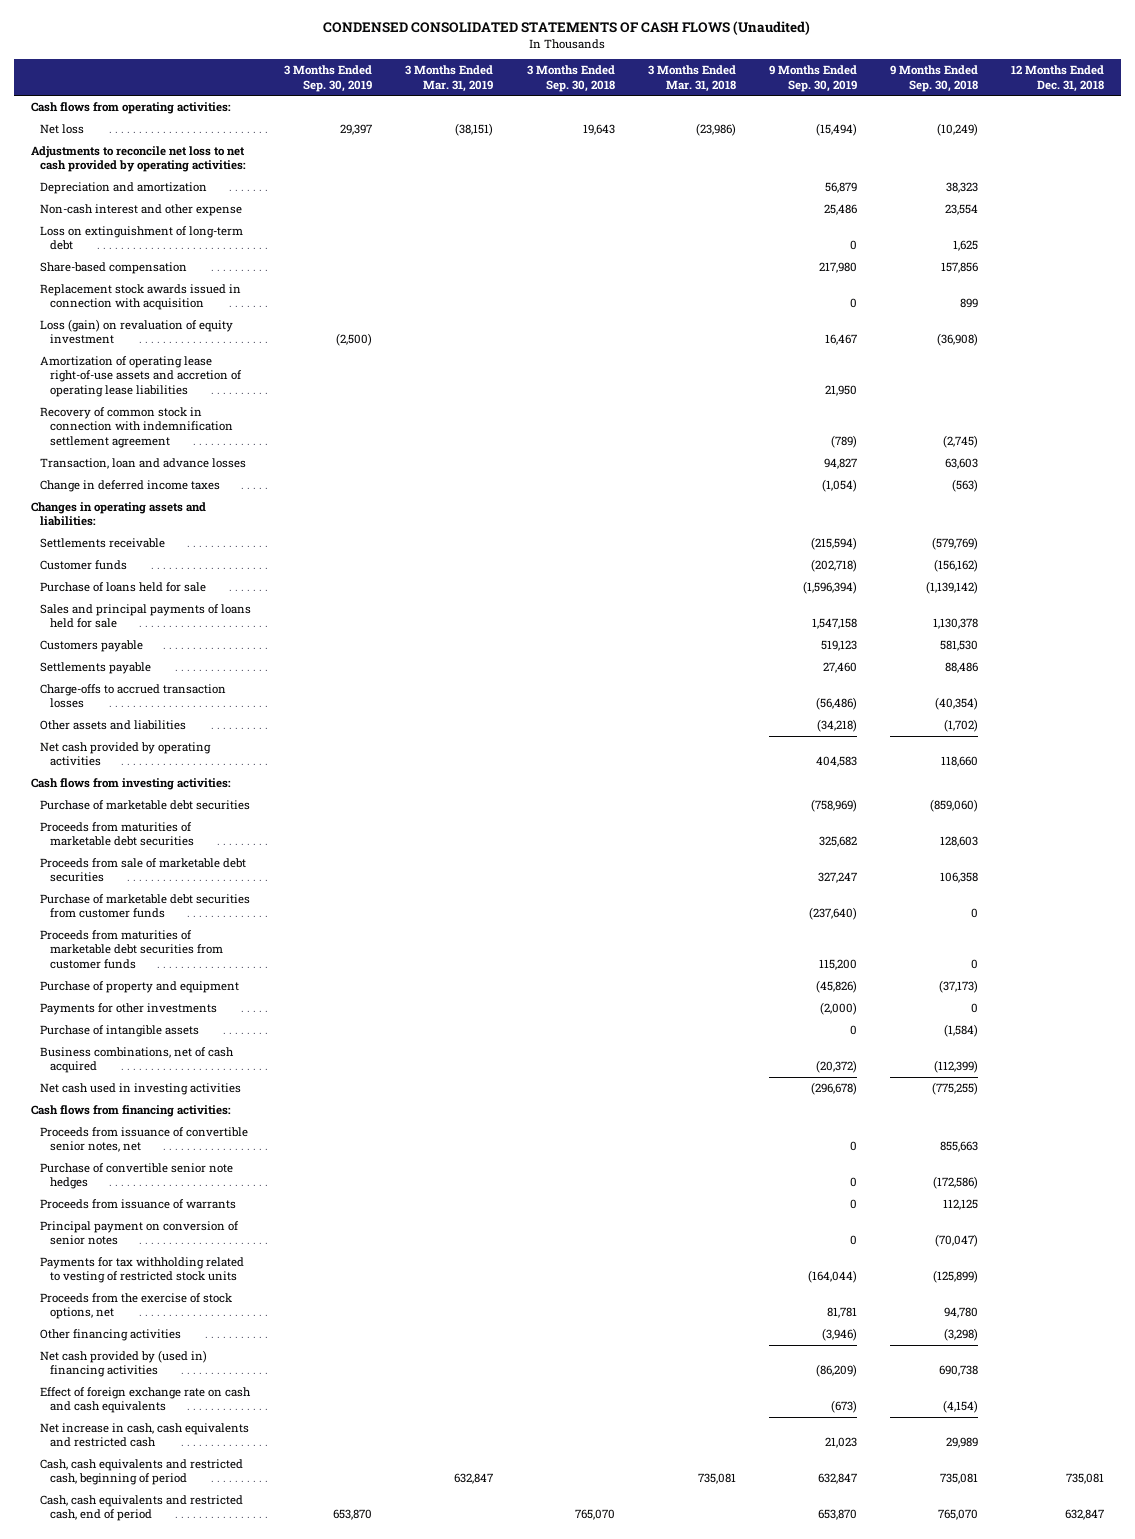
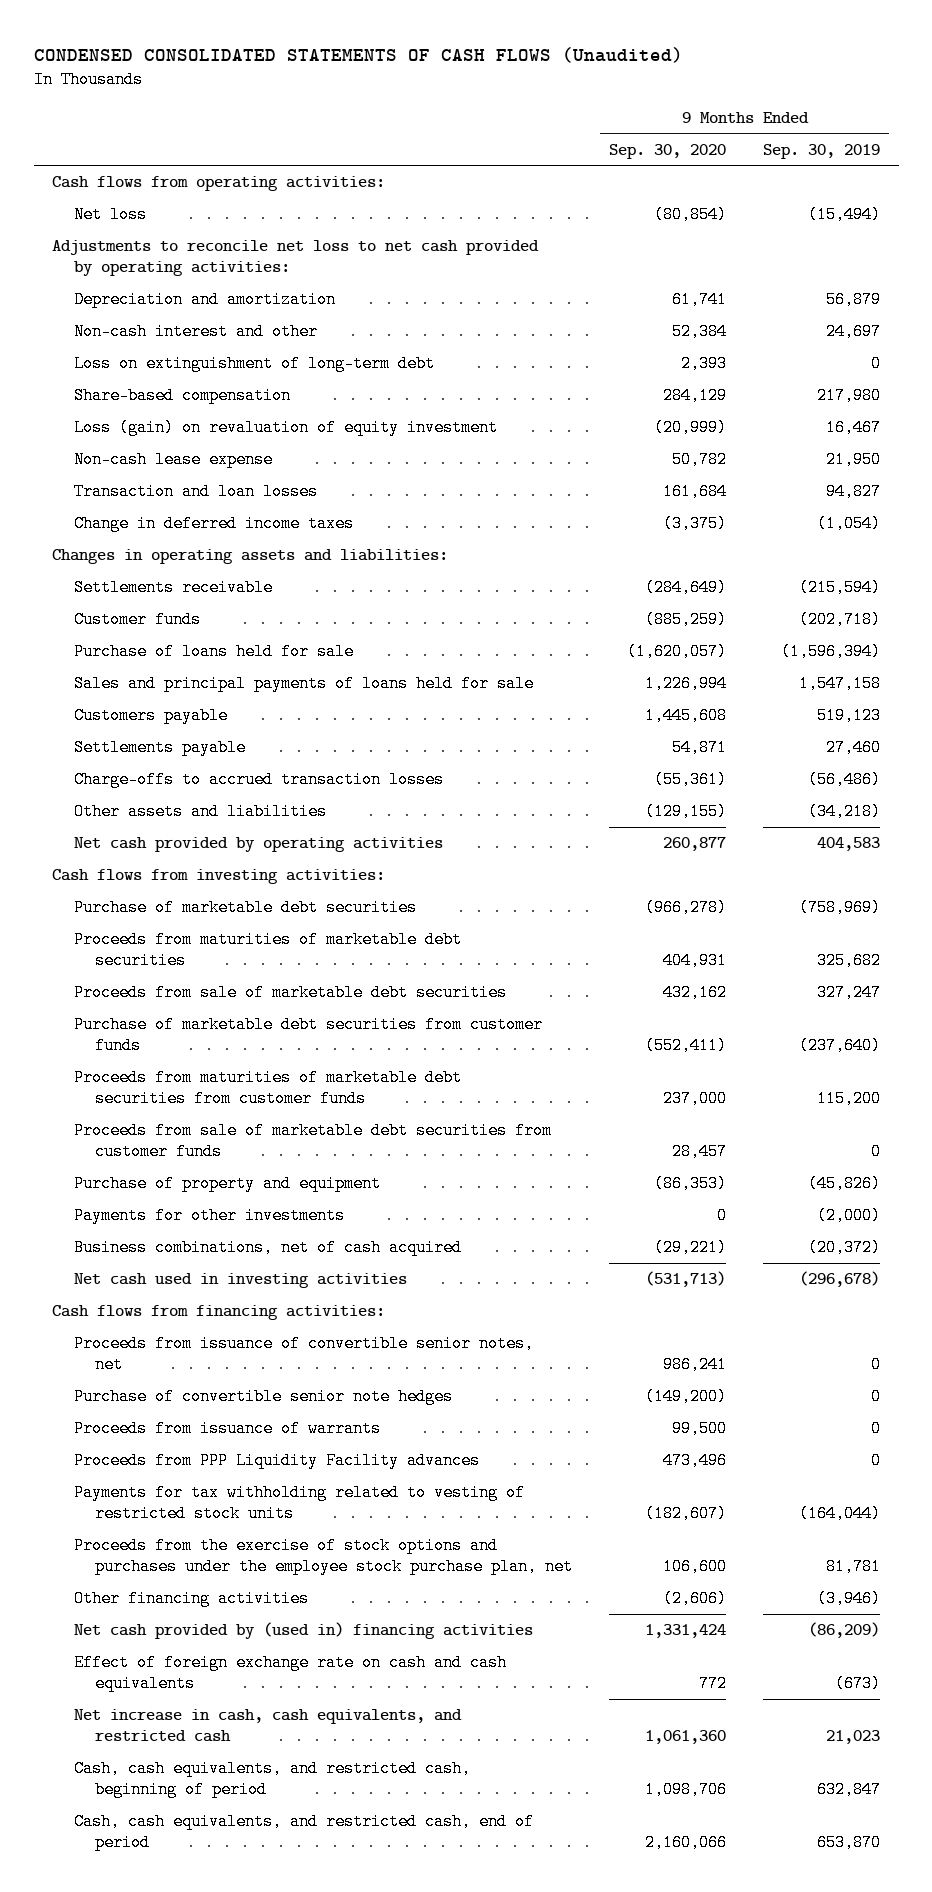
[284,65,373,92] 3 Months Ended Sep. 30, 2019 -> none
[405,65,494,92] 3 Months Ended Mar. 31, 2019 -> none
[526,65,615,92] 3 Months Ended Sep. 30, 2018 -> none
[647,65,736,92] 3 Months Ended Mar. 31, 2018 -> none
[889,65,978,92] 9 Months Ended Sep. 30, 2018 -> none
[1011,65,1105,92] 12 Months Ended Dec. 31, 2018 -> none
none -> [609,143,727,159] Sep. 30, 2020
[40,204,243,217] Non-cash interest and other expense -> [73,323,318,341] Non-cash interest and other
[823,204,857,216] 25,486 -> [826,323,882,341] 24,697
[40,284,242,311] Replacement stock awards issued in connection with acquisition -> none
[40,407,233,448] Recovery of common stock in connection with indemnification settlement agreement -> none
[40,356,242,397] Amortization of operating lease right-of-use assets and accretion of operating lease liabilities -> [73,451,273,469] Non-cash lease expense
[40,458,247,470] Transaction, loan and advance losses -> [73,483,318,501] Transaction and loan losses
none -> [73,1122,552,1161] Proceeds from sale of marketable debt securities from customer funds
[40,1025,200,1038] Purchase of intangible assets -> none
[40,1221,240,1246] Principal payment on conversion of senior notes -> none
none -> [73,1452,480,1470] Proceeds from PPP Liquidity Facility advances
[40,1293,233,1320] Proceeds from the exercise of stock options, net -> [73,1537,574,1576] Proceeds from the exercise of stock options and purchases under the employee stock purchase plan, net
[40,1423,250,1448] Net increase in cash, cash equivalents and restricted cash -> [73,1709,462,1743] Net increase in cash, cash equivalents, and restricted cash
[40,1459,244,1486] Cash, cash equivalents and restricted cash, beginning of period -> [73,1760,471,1799] Cash, cash equivalents, and restricted cash, beginning of period
[40,1495,244,1522] Cash, cash equivalents and restricted cash, end of period -> [73,1813,534,1852] Cash, cash equivalents, and restricted cash, end of period

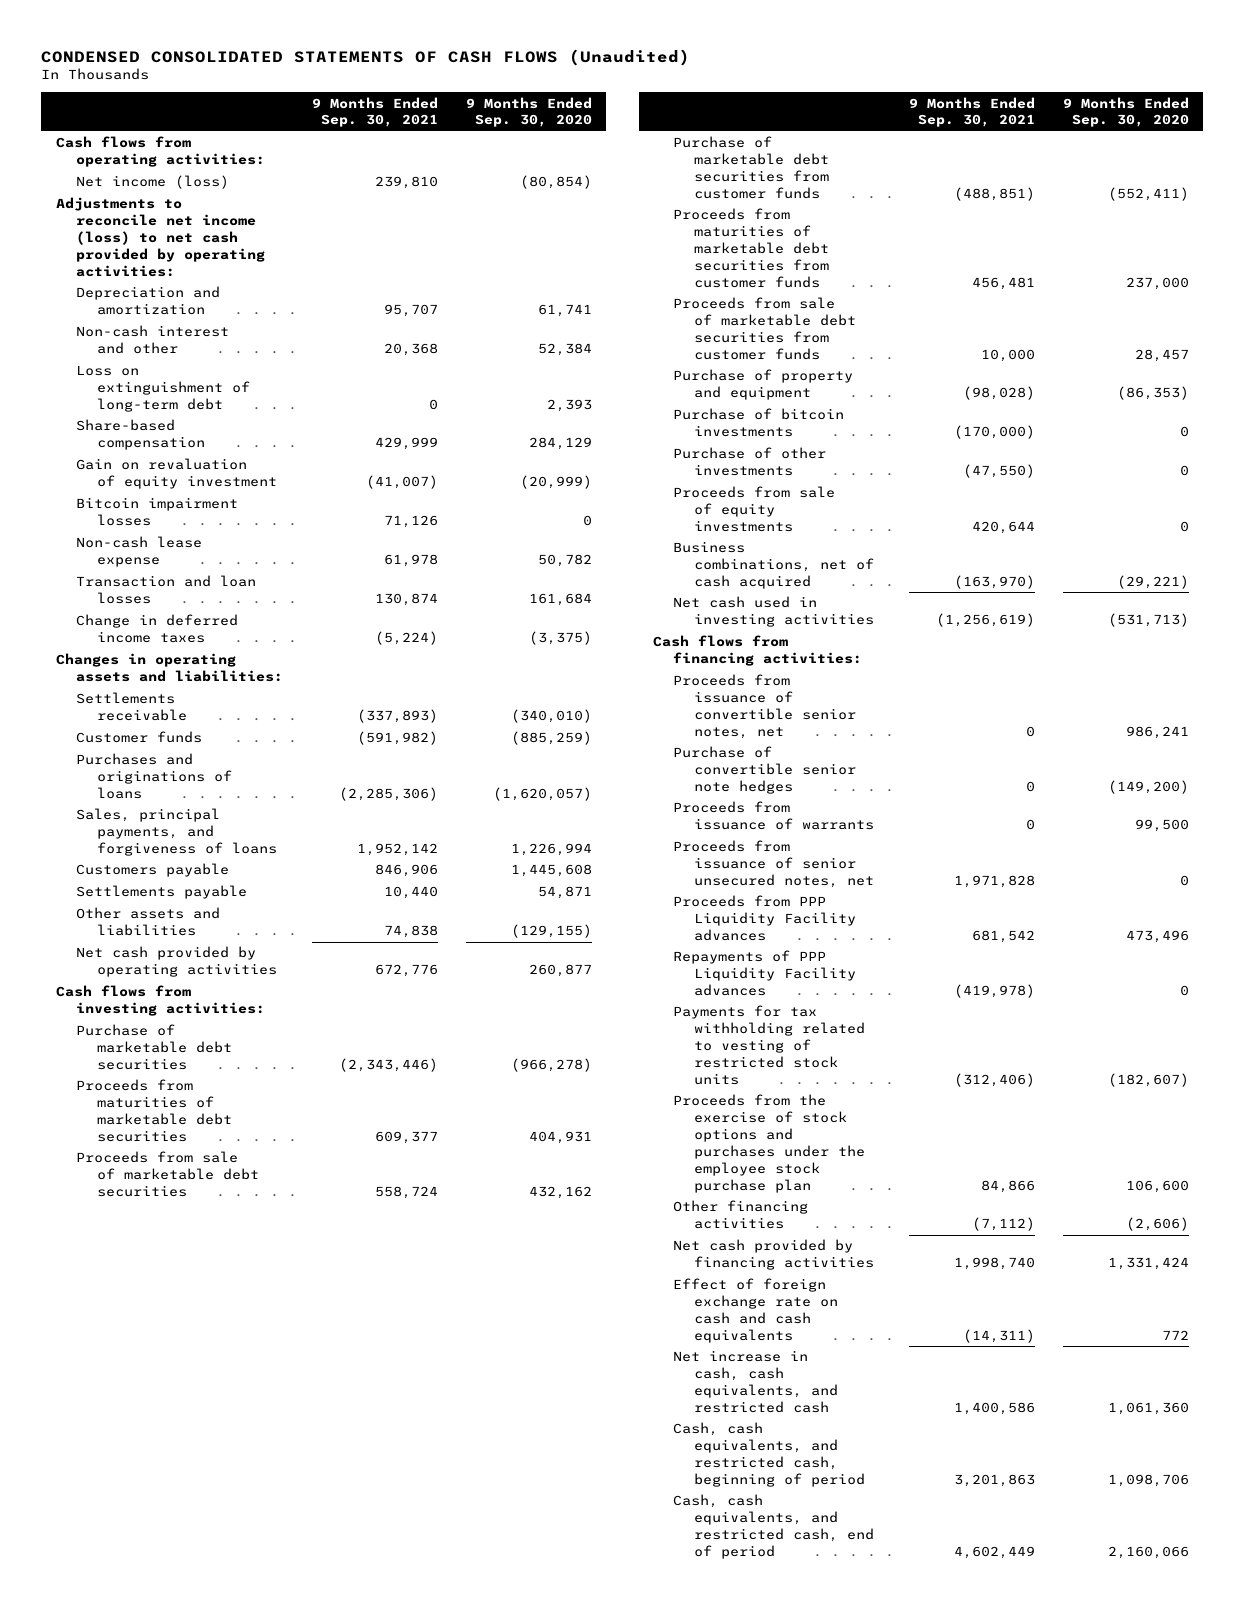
[763,143,881,159] Sep. 30, 2019 -> none
none -> [311,96,438,128] 9 Months Ended Sep. 30, 2021
[73,206,147,224] Net loss -> [76,175,230,190] Net income (loss)
[52,240,540,277] Adjustments to reconcile net loss to net cash provided by operating activities: -> [55,197,266,277] Adjustments to reconcile net income (loss) to net cash provided by operating activities:
[73,419,498,437] Loss (gain) on revaluation of equity investment -> [76,458,277,490] Gain on revaluation of equity investment
none -> [76,497,239,527] Bitcoin impairment losses
[645,579,728,597] (284,649) -> [510,709,592,724] (340,010)
[73,643,354,661] Purchase of loans held for sale -> [76,753,232,800] Purchases and originations of loans
[73,675,534,693] Sales and principal payments of loans held for sale -> [76,808,277,857] Sales, principal payments, and forgiveness of loans
[73,771,444,789] Charge-offs to accrued transaction losses -> none
none -> [673,408,845,438] Purchase of bitcoin investments
[73,1207,345,1225] Payments for other investments -> [673,447,827,477] Purchase of other investments
none -> [673,486,836,533] Proceeds from sale of equity investments
none -> [673,840,874,889] Proceeds from issuance of senior unsecured notes, net
none -> [673,950,856,997] Repayments of PPP Liquidity Facility advances
[73,1537,574,1576] Proceeds from the exercise of stock options and purchases under the employee stock purchase plan, net -> [673,1094,865,1193] Proceeds from the exercise of stock options and purchases under the employee stock purchase plan
[73,1622,533,1640] Net cash provided by (used in) financing activities -> [673,1239,874,1271] Net cash provided by financing activities

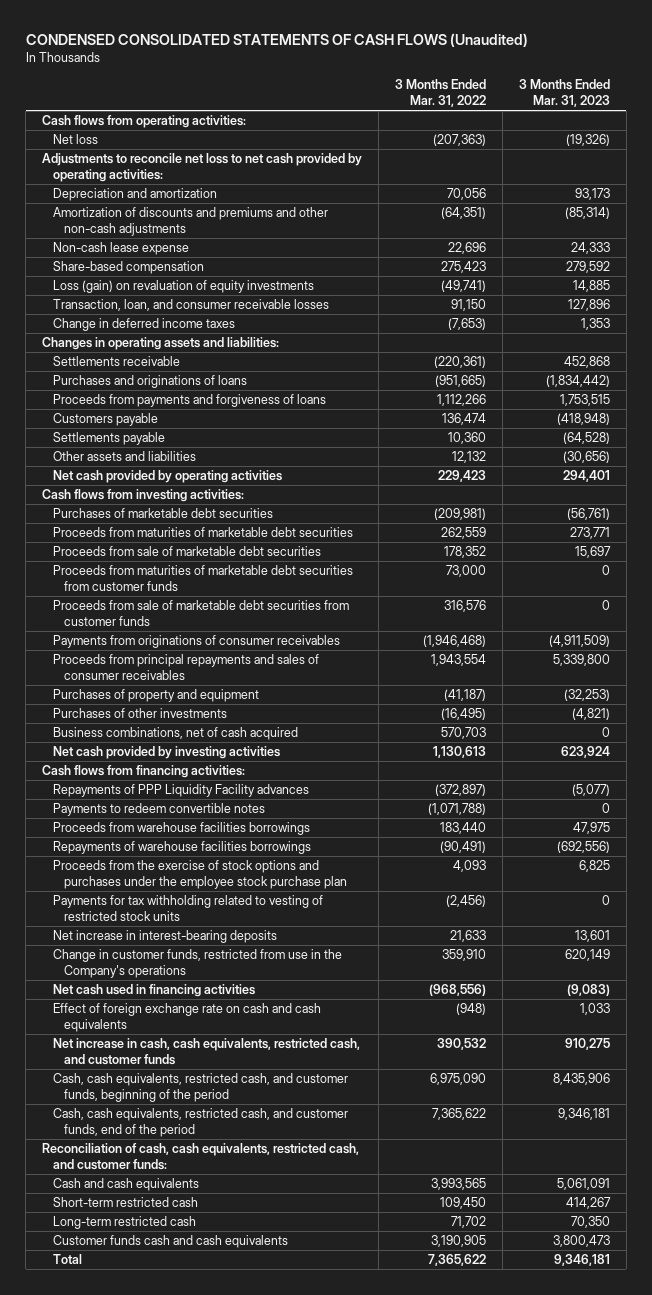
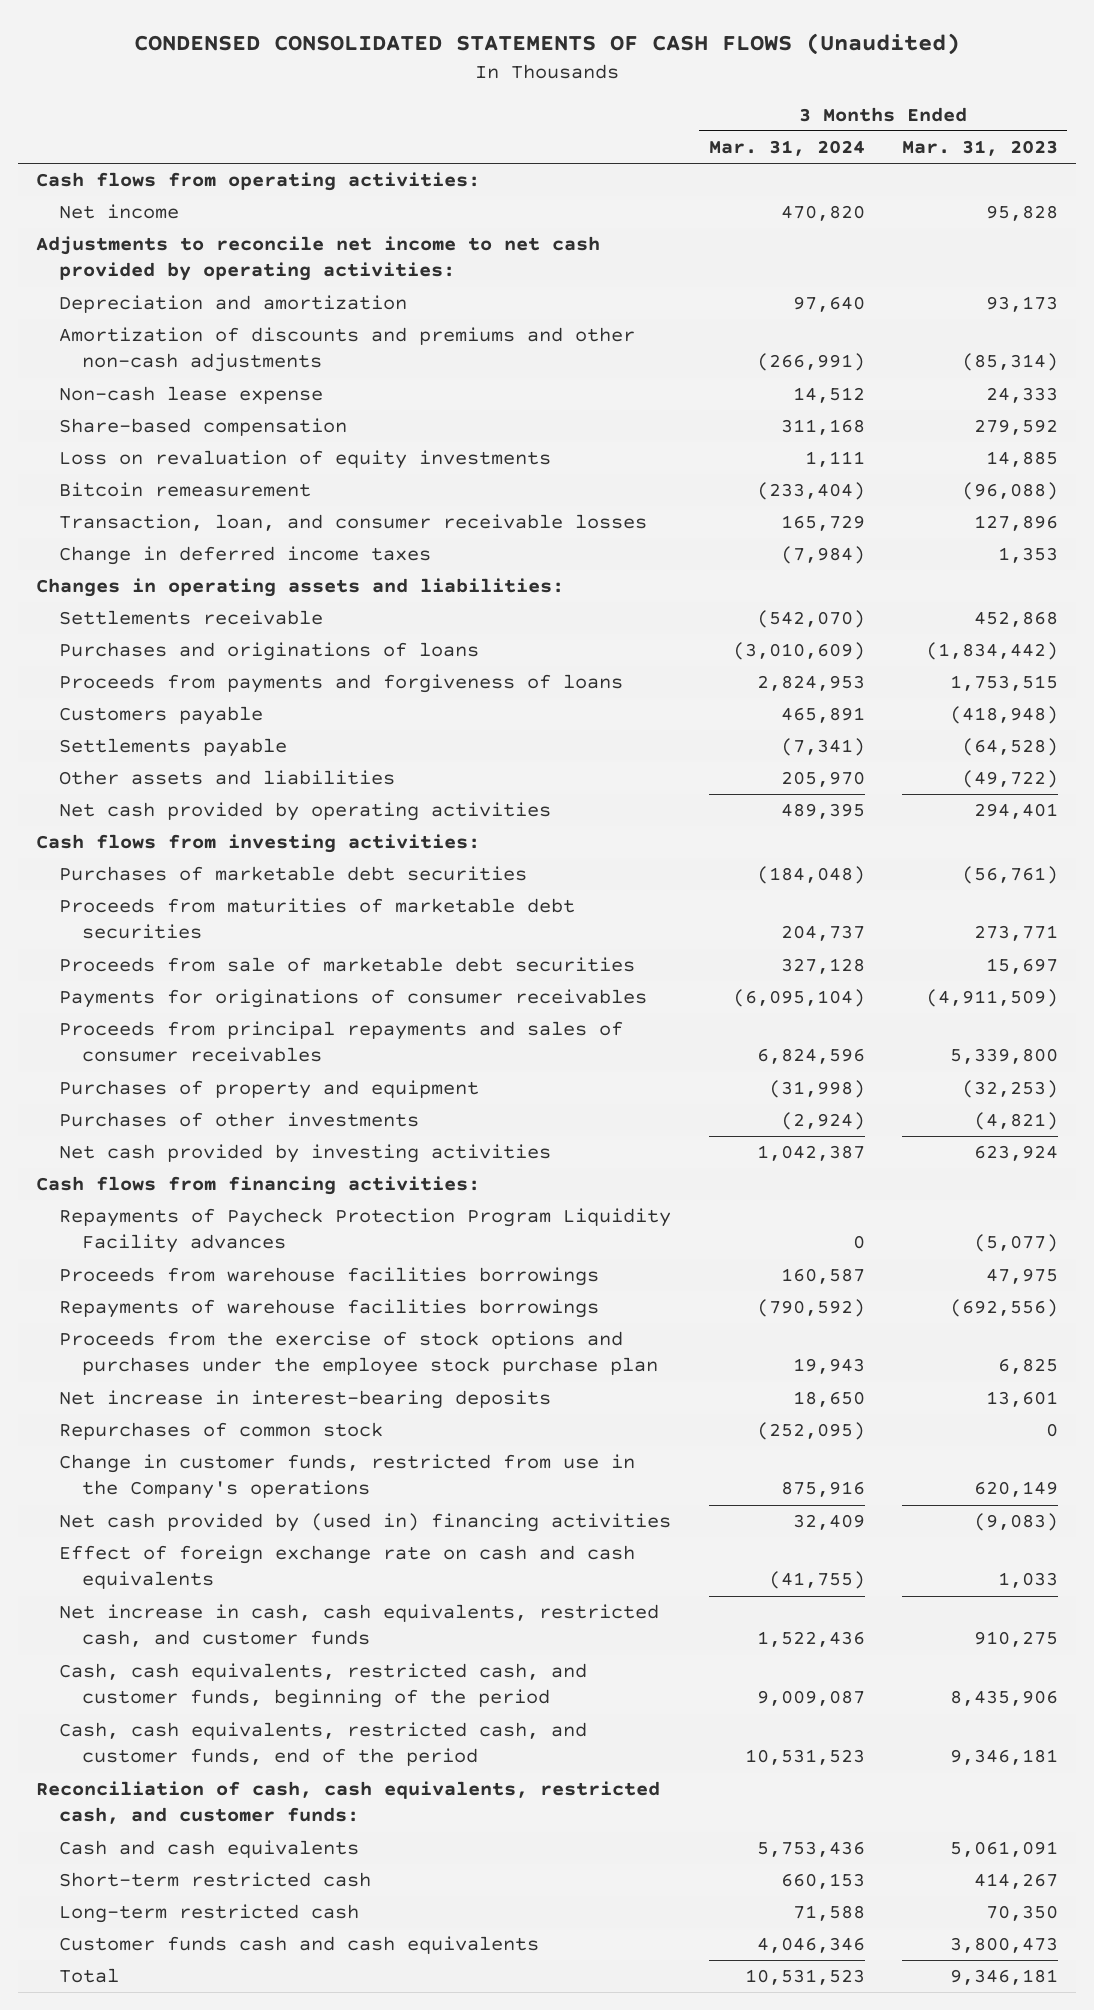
[394,79,486,108] 3 Months Ended Mar. 31, 2022 -> none
none -> [708,140,865,157] Mar. 31, 2024
[53,134,99,145] Net loss -> [59,204,180,220] Net income
[565,134,610,147] (19,326) -> [985,205,1058,222] 95,828
[42,153,363,183] Adjustments to reconcile net loss to net cash provided by operating activities: -> [36,236,601,282] Adjustments to reconcile net income to net cash provided by operating activities:
[53,280,315,294] Loss (gain) on revaluation of equity investments -> [59,450,552,470] Loss on revaluation of equity investments
none -> [59,482,312,498] Bitcoin remeasurement
[562,451,610,464] (30,656) -> [961,770,1058,789] (49,722)
[53,565,354,592] Proceeds from maturities of marketable debt securities from customer funds -> none
[53,600,350,627] Proceeds from sale of marketable debt securities from customer funds -> none
[53,635,341,649] Payments from originations of consumer receivables -> [59,989,648,1009] Payments for originations of consumer receivables
[53,727,299,741] Business combinations, net of cash acquired -> none
[53,803,266,817] Payments to redeem convertible notes -> none
[53,784,310,798] Repayments of PPP Liquidity Facility advances -> [59,1208,672,1254] Repayments of Paycheck Protection Program Liquidity Facility advances
[53,895,324,922] Payments for tax withholding related to vesting of restricted stock units -> none
none -> [59,1422,384,1441] Repurchases of common stock
[53,984,256,998] Net cash used in financing activities -> [59,1513,672,1533] Net cash provided by (used in) financing activities

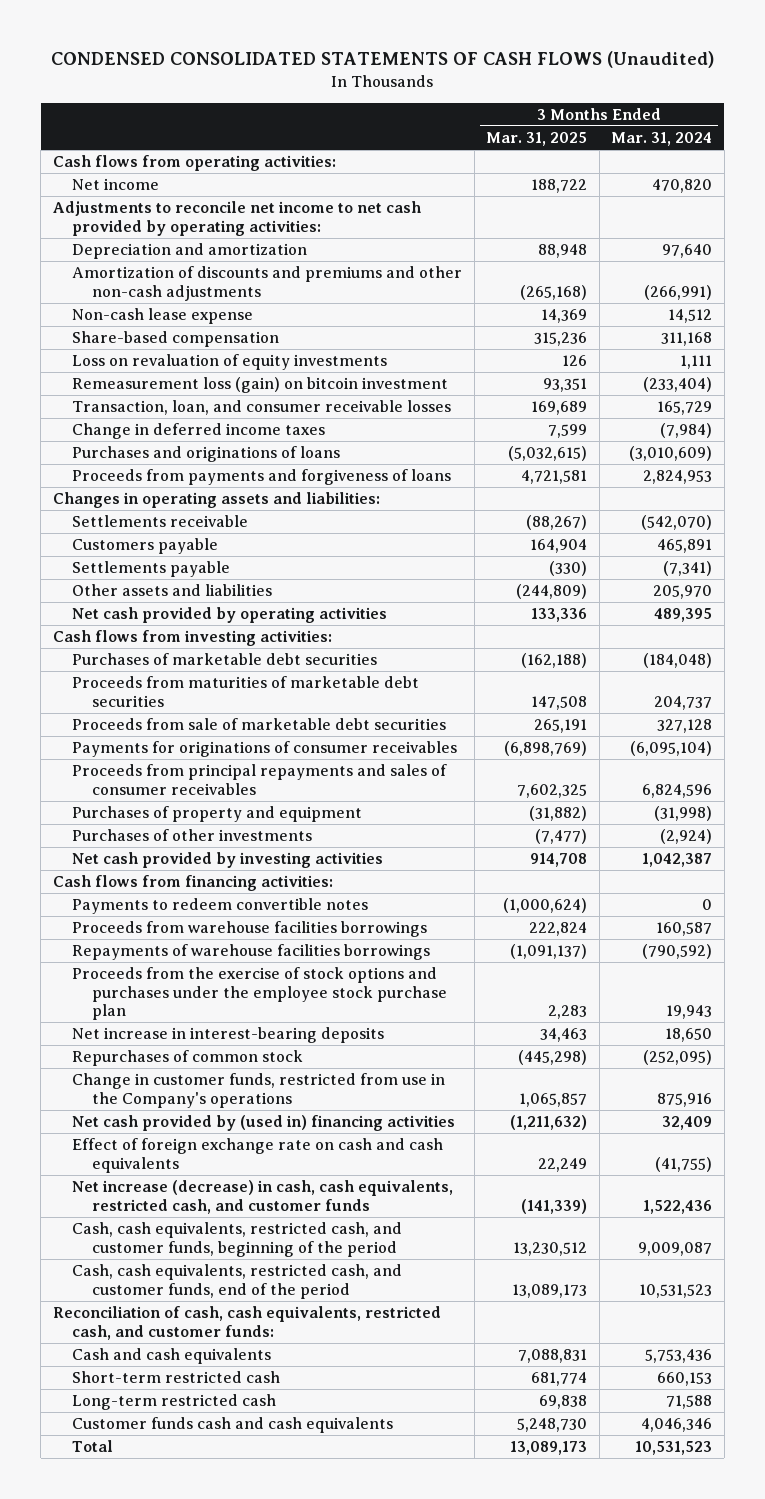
[901,140,1058,157] Mar. 31, 2023 -> none
none -> [486,132,588,147] Mar. 31, 2025
[59,482,312,498] Bitcoin remeasurement -> [72,377,449,394] Remeasurement loss (gain) on bitcoin investment
[36,578,565,598] Changes in operating assets and liabilities: -> [52,492,380,509] Changes in operating assets and liabilities:
[59,610,324,626] Settlements receivable -> [72,515,249,528] Settlements receivable
[59,1208,672,1254] Repayments of Paycheck Protection Program Liquidity Facility advances -> none
none -> [72,898,369,915] Payments to redeem convertible notes
[59,1604,660,1648] Net increase in cash, cash equivalents, restricted cash, and customer funds -> [72,1180,454,1214] Net increase (decrease) in cash, cash equivalents, restricted cash, and customer funds

